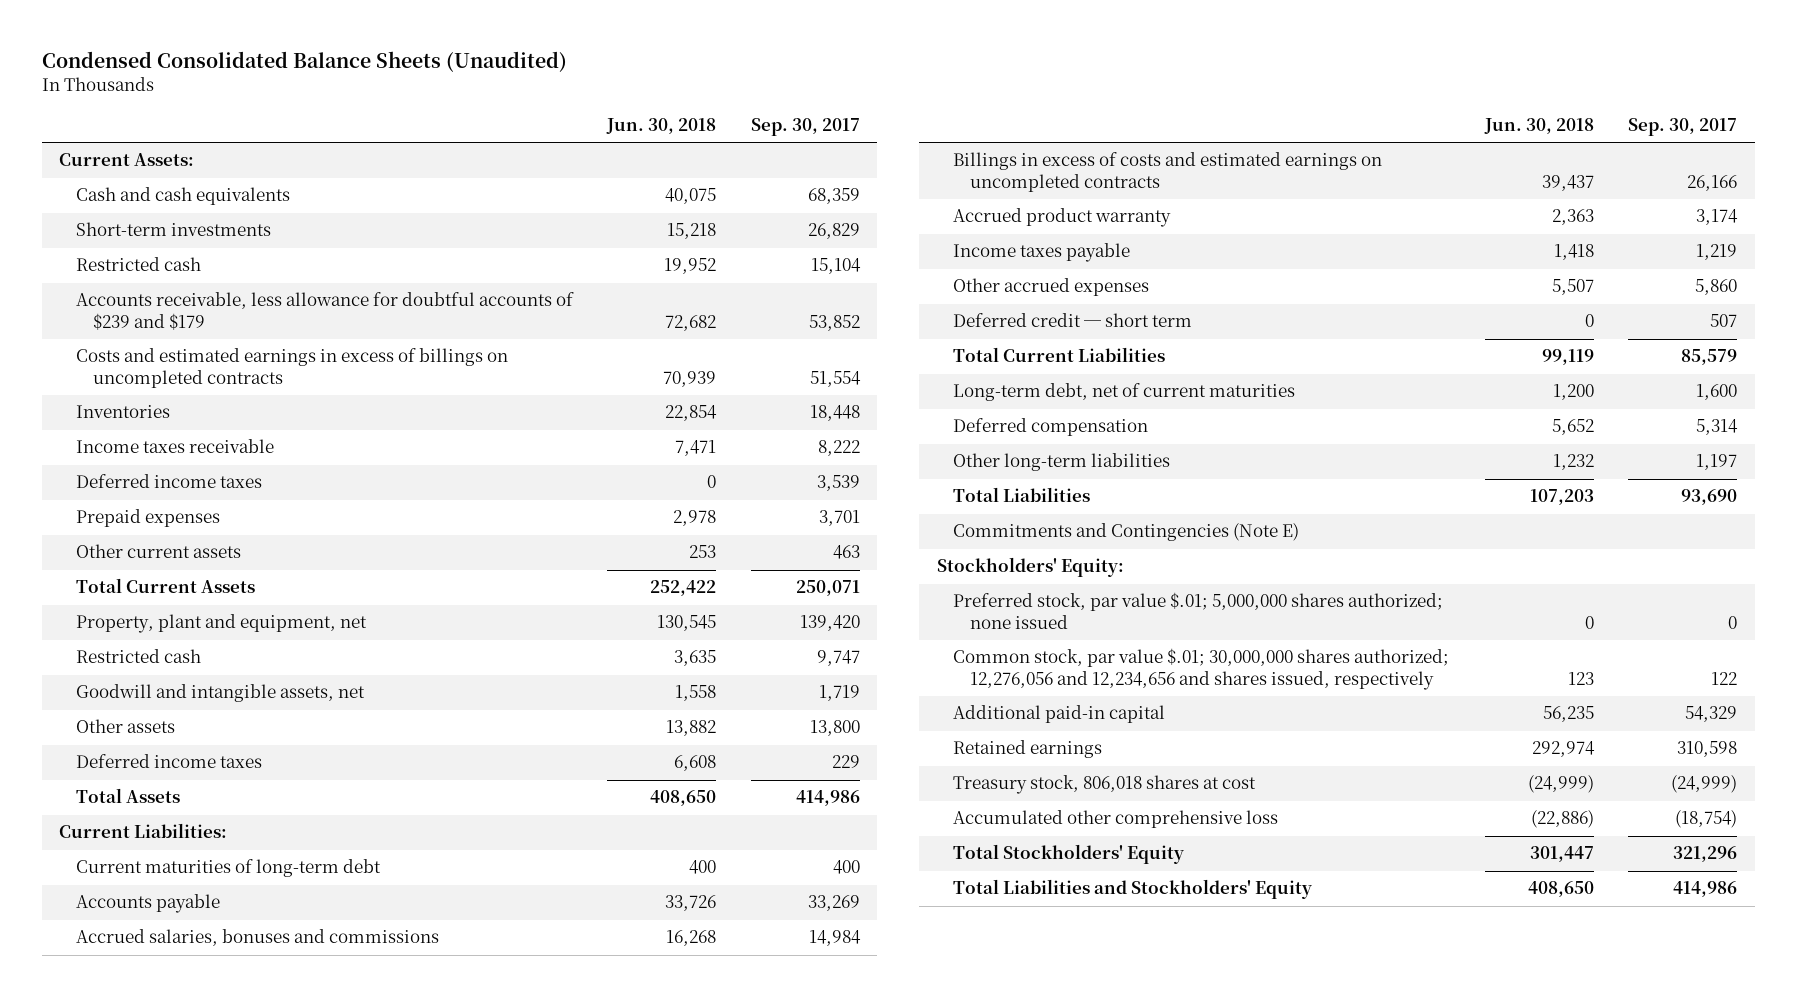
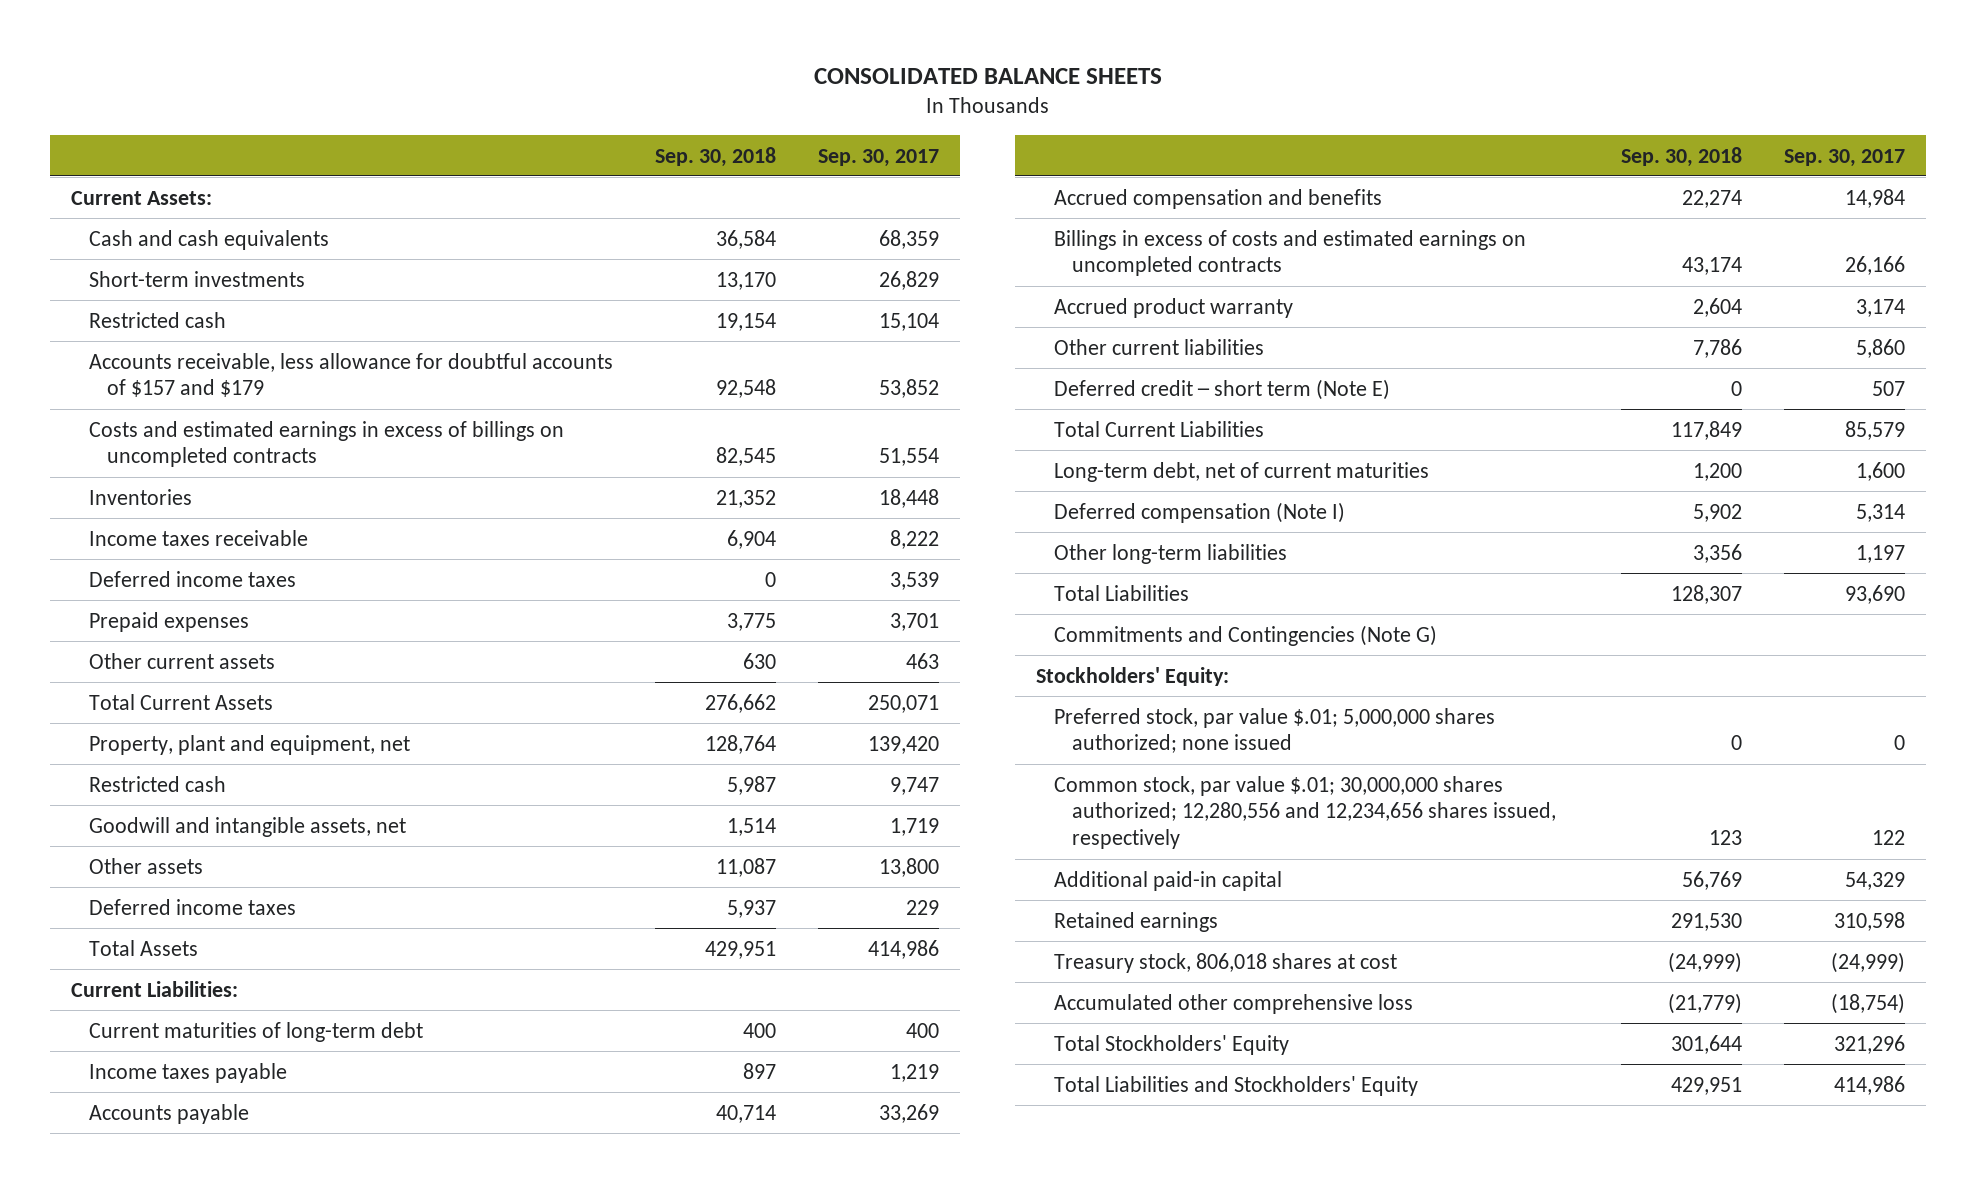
[41,50,567,72] Condensed Consolidated Balance Sheets (Unaudited) -> [813,67,1162,84] CONSOLIDATED BALANCE SHEETS
[606,117,717,134] Jun. 30, 2018 -> none
none -> [654,146,776,167] Sep. 30, 2018
[75,292,574,331] Accounts receivable, less allowance for doubtful accounts of $239 and $179 -> [88,352,613,398] Accounts receivable, less allowance for doubtful accounts of $157 and $179
[953,243,1131,263] Income taxes payable -> [88,1062,287,1083] Income taxes payable
[75,929,439,947] Accrued salaries, bonuses and commissions -> [1054,188,1383,209] Accrued compensation and benefits
[953,278,1150,297] Other accrued expenses -> [1054,338,1265,355] Other current liabilities
[953,313,1193,328] Deferred credit ─ short term -> [1054,378,1391,400] Deferred credit ─ short term (Note E)
[953,418,1149,437] Deferred compensation -> [1054,501,1346,523] Deferred compensation (Note I)
[953,523,1300,542] Commitments and Contingencies (Note E) -> [1054,624,1438,646] Commitments and Contingencies (Note G)
[953,648,1450,691] Common stock, par value $.01; 30,000,000 shares authorized; 12,276,056 and 12,234,656 and shares issued, respectively -> [1054,775,1557,850] Common stock, par value $.01; 30,000,000 shares authorized; 12,280,556 and 12,234,656 shares issued, respectively

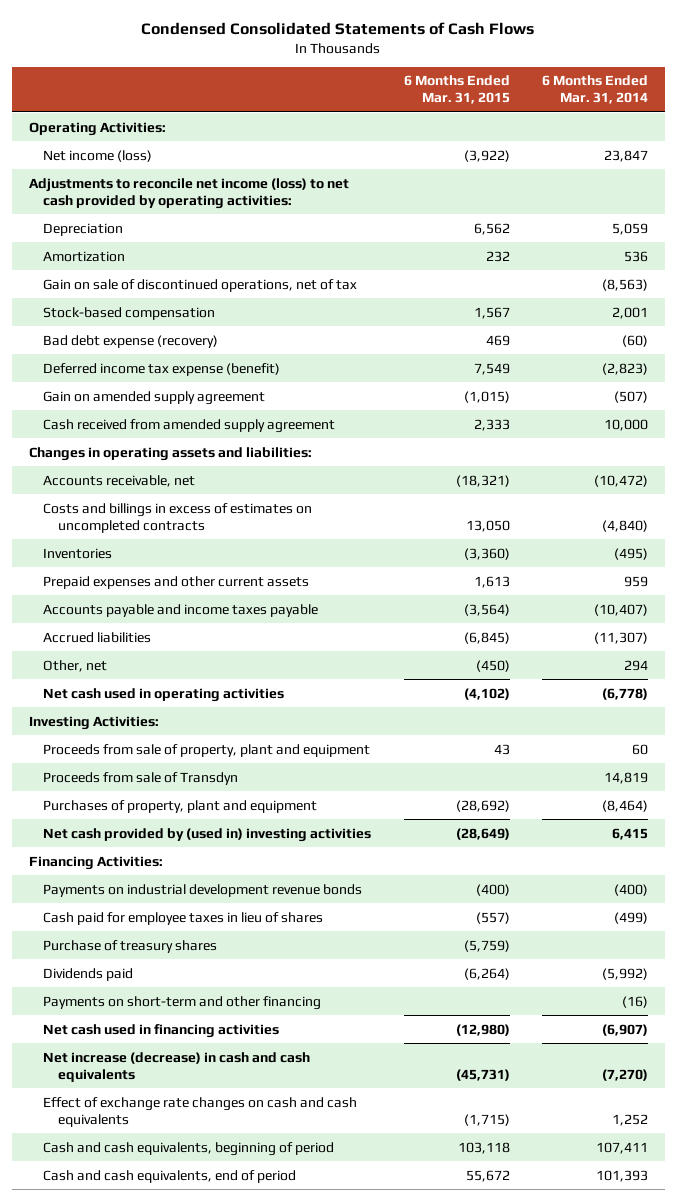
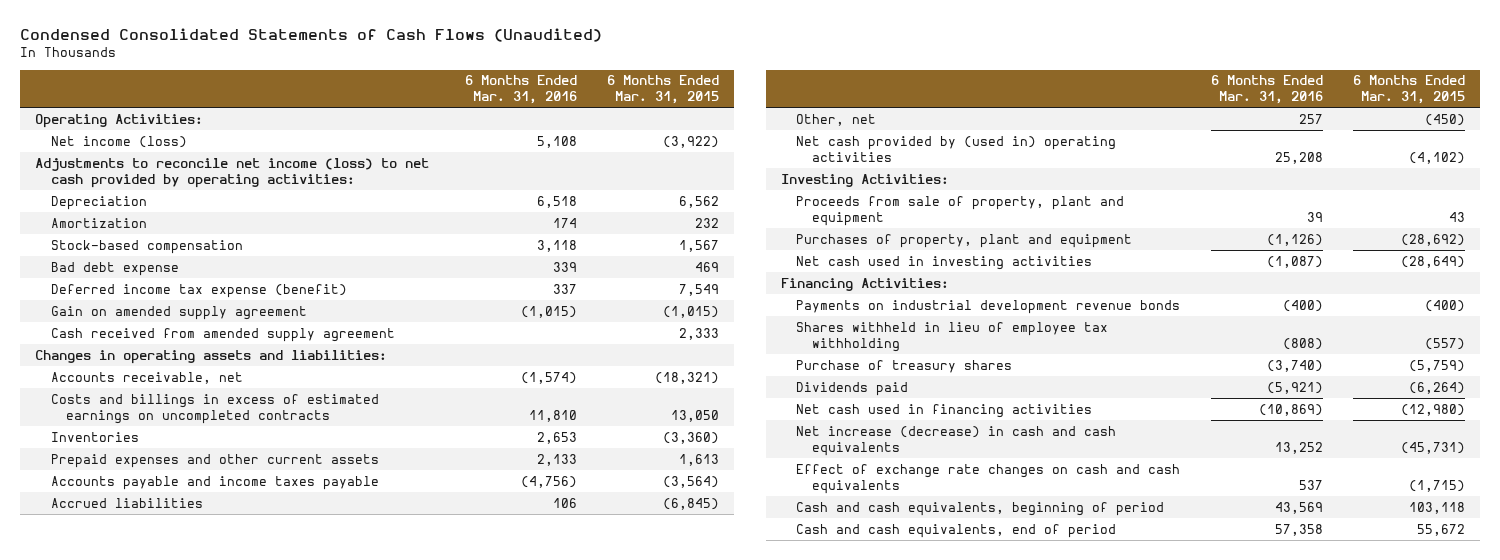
[141,22,535,36] Condensed Consolidated Statements of Cash Flows -> [20,27,603,42] Condensed Consolidated Statements of Cash Flows (Unaudited)
[542,75,649,105] 6 Months Ended Mar. 31, 2014 -> none
none -> [464,75,577,105] 6 Months Ended Mar. 31, 2016
[43,278,358,292] Gain on sale of discontinued operations, net of tax -> none
[43,334,219,348] Bad debt expense (recovery) -> [50,261,179,276] Bad debt expense
[43,502,313,533] Costs and billings in excess of estimates on uncompleted contracts -> [50,393,379,424] Costs and billings in excess of estimated earnings on uncompleted contracts
[43,687,285,702] Net cash used in operating activities -> [796,135,1117,162] Net cash provided by (used in) operating activities
[43,771,239,785] Proceeds from sale of Transdyn -> none
[43,827,372,842] Net cash provided by (used in) investing activities -> [796,255,1093,270] Net cash used in investing activities
[43,911,324,925] Cash paid for employee taxes in lieu of shares -> [796,321,1109,352] Shares withheld in lieu of employee tax withholding
[43,995,322,1010] Payments on short-term and other financing -> none

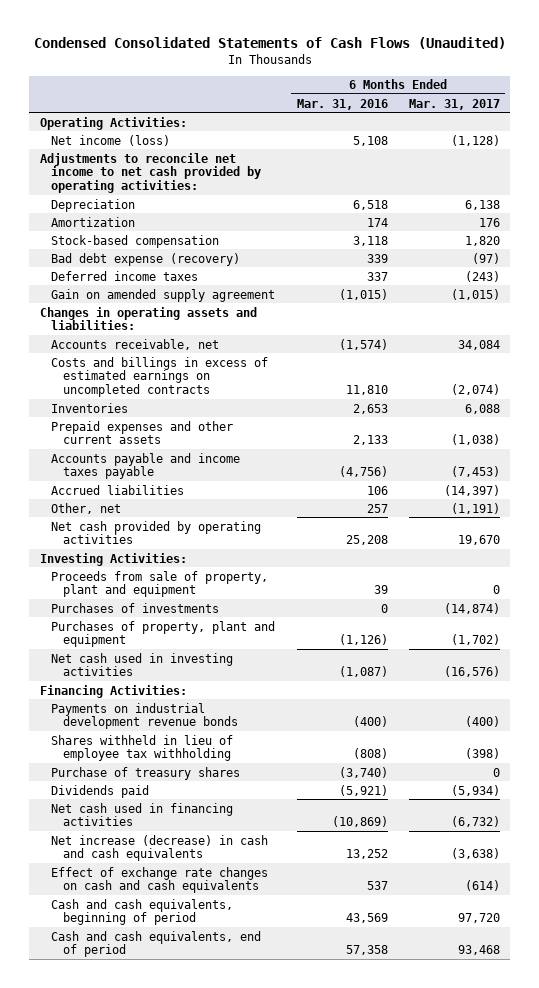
[607,75,720,105] 6 Months Ended Mar. 31, 2015 -> none
none -> [408,98,500,110] Mar. 31, 2017
[35,157,430,188] Adjustments to reconcile net income (loss) to net cash provided by operating activities: -> [39,152,262,194] Adjustments to reconcile net income to net cash provided by operating activities:
[50,261,179,276] Bad debt expense -> [51,252,241,266] Bad debt expense (recovery)
[50,283,347,298] Deferred income tax expense (benefit) -> [51,270,199,281] Deferred income taxes
[50,327,395,342] Cash received from amended supply agreement -> none
[796,135,1117,162] Net cash provided by (used in) operating activities -> [51,520,262,545] Net cash provided by operating activities
none -> [51,602,220,613] Purchases of investments

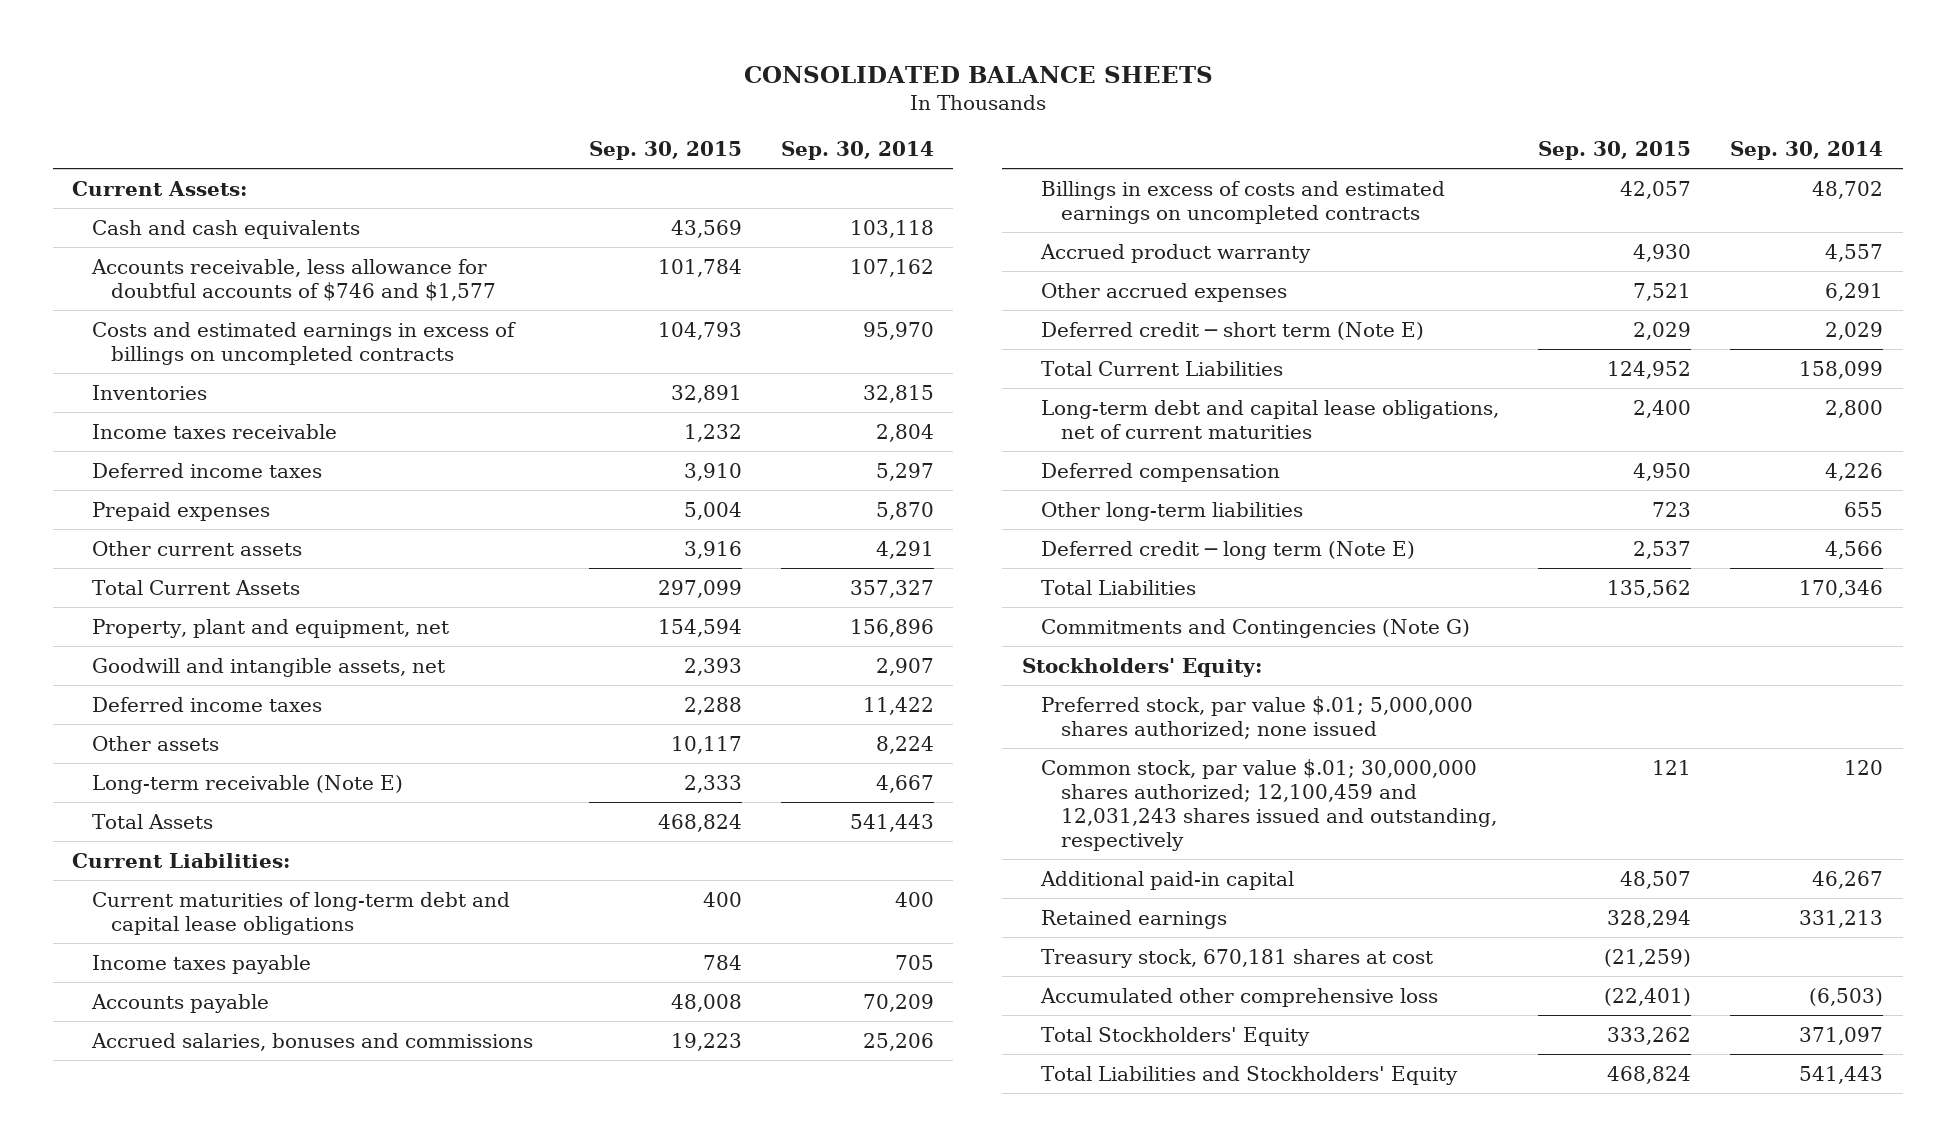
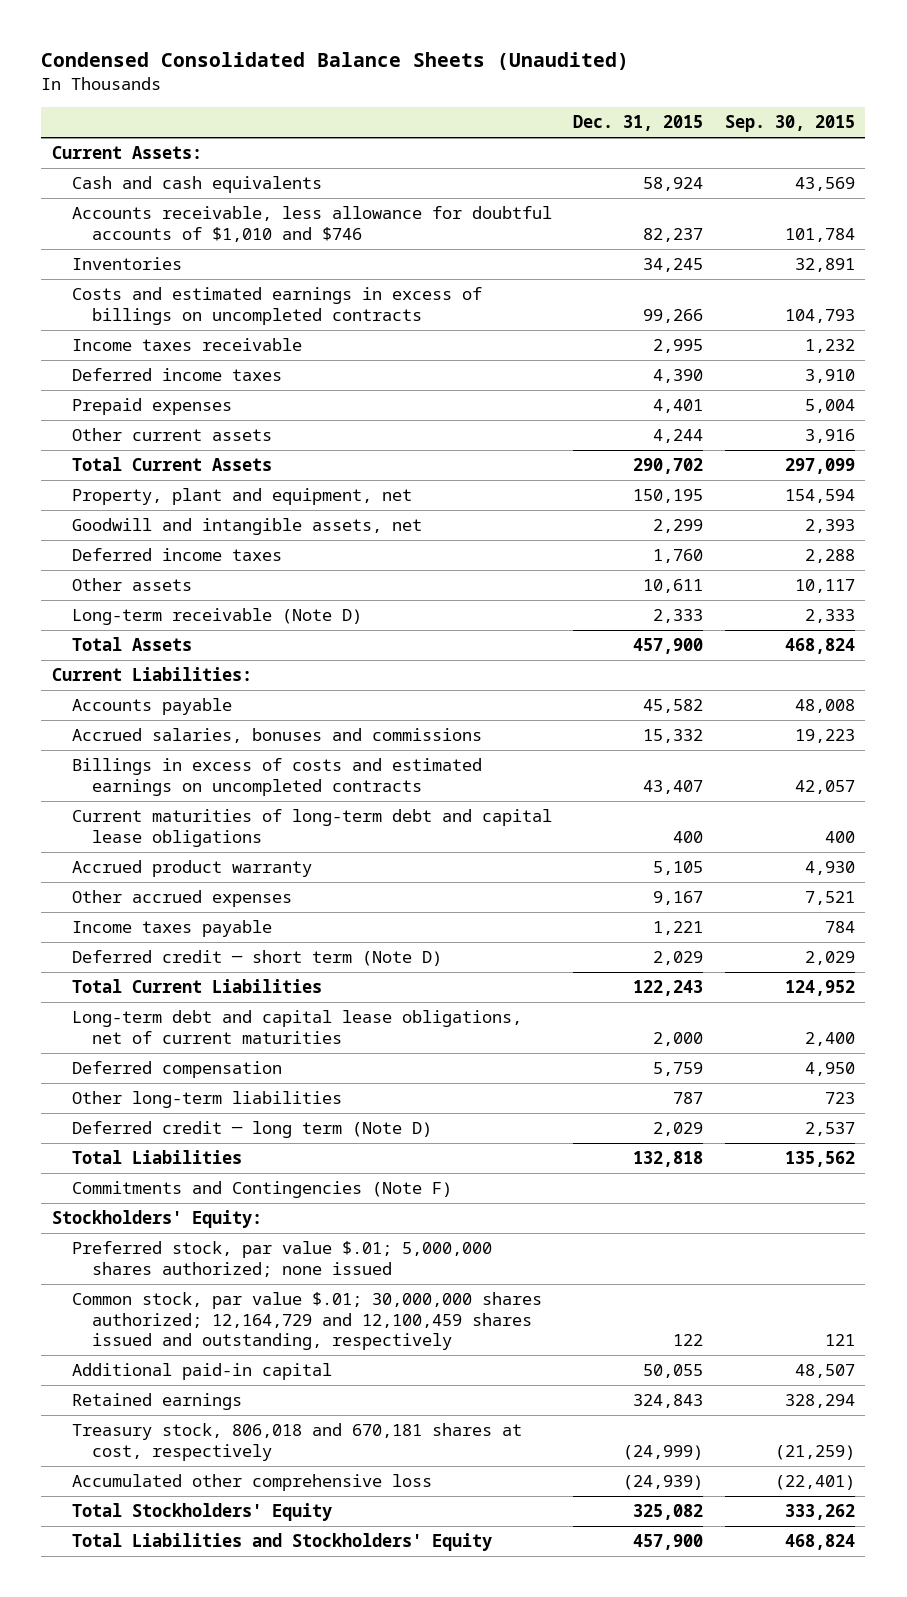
[743,66,1213,84] CONSOLIDATED BALANCE SHEETS -> [41,52,630,71] Condensed Consolidated Balance Sheets (Unaudited)
[780,140,934,160] Sep. 30, 2014 -> none
none -> [573,115,704,132] Dec. 31, 2015
[90,258,497,301] Accounts receivable, less allowance for doubtful accounts of $746 and $1,577 -> [72,206,553,242] Accounts receivable, less allowance for doubtful accounts of $1,010 and $746
[91,321,516,365] Costs and estimated earnings in excess of billings on uncompleted contracts -> [72,287,483,325] Costs and estimated earnings in excess of billings on uncompleted contracts
[91,774,403,794] Long-term receivable (Note E) -> [72,608,363,626] Long-term receivable (Note D)
[91,891,510,935] Current maturities of long-term debt and capital lease obligations -> [72,809,553,847] Current maturities of long-term debt and capital lease obligations
[91,954,311,974] Income taxes payable -> [72,920,273,938] Income taxes payable
[1041,321,1425,340] Deferred credit ─ short term (Note E) -> [72,950,443,967] Deferred credit ─ short term (Note D)
[1041,540,1416,560] Deferred credit ─ long term (Note E) -> [72,1121,433,1139] Deferred credit ─ long term (Note D)
[1041,618,1471,638] Commitments and Contingencies (Note G) -> [72,1181,453,1199] Commitments and Contingencies (Note F)
[1041,758,1497,851] Common stock, par value $.01; 30,000,000 shares authorized; 12,100,459 and 12,031,243 shares issued and outstanding, respectively -> [72,1292,543,1350] Common stock, par value $.01; 30,000,000 shares authorized; 12,164,729 and 12,100,459 shares issued and outstanding, respectively
[1041,948,1434,968] Treasury stock, 670,181 shares at cost -> [72,1423,523,1461] Treasury stock, 806,018 and 670,181 shares at cost, respectively

